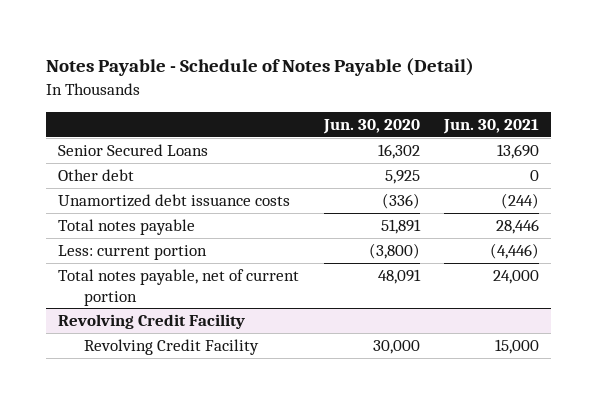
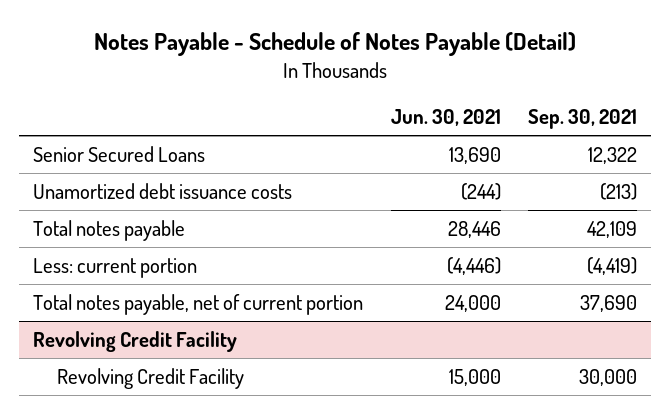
[322,118,420,134] Jun. 30, 2020 -> none
none -> [528,109,638,130] Sep. 30, 2021
[58,169,135,182] Other debt -> none

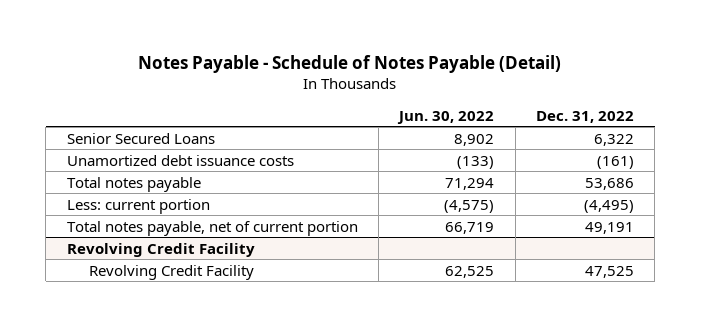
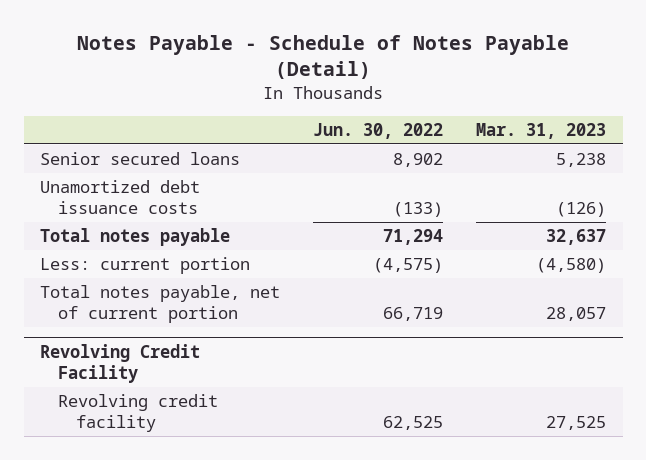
[536,110,635,123] Dec. 31, 2022 -> none
none -> [476,122,607,139] Mar. 31, 2023
[66,132,215,144] Senior Secured Loans -> [40,152,241,166] Senior secured loans
[88,264,254,280] Revolving Credit Facility -> [58,394,219,433] Revolving credit facility

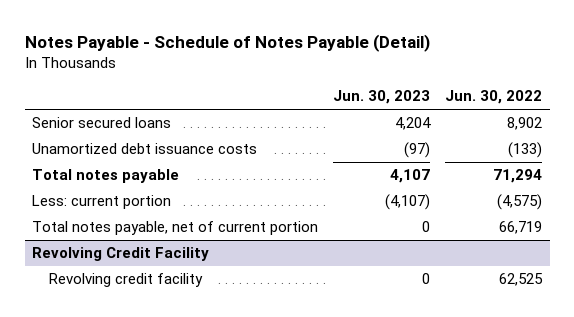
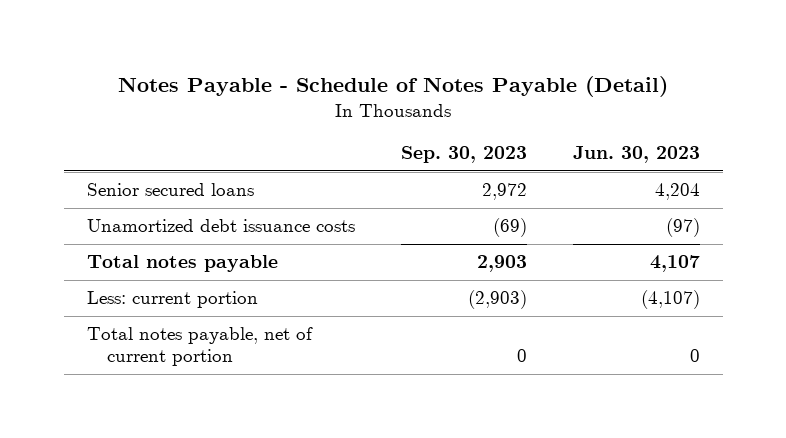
[445,90,543,105] Jun. 30, 2022 -> none
none -> [400,146,527,164] Sep. 30, 2023
[32,247,210,262] Revolving Credit Facility -> none
[48,273,203,288] Revolving credit facility -> none

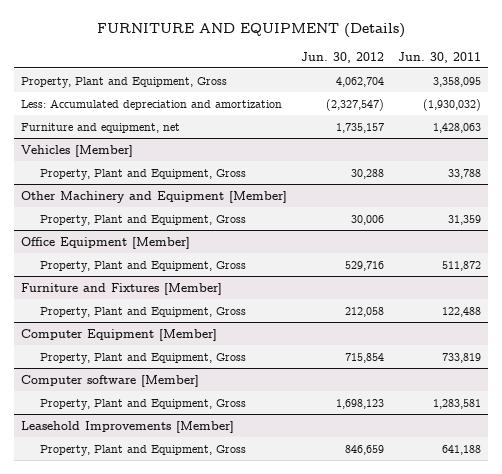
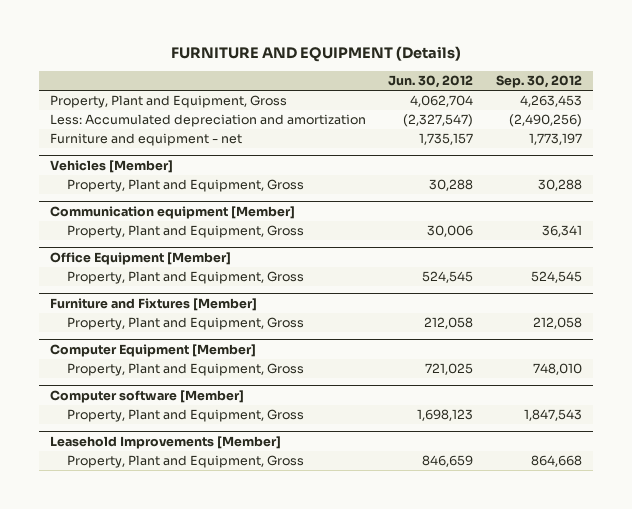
[397,51,481,63] Jun. 30, 2011 -> none
none -> [495,75,582,89] Sep. 30, 2012
[20,122,180,133] Furniture and equipment, net -> [49,133,242,147] Furniture and equipment - net
[20,190,287,203] Other Machinery and Equipment [Member] -> none
none -> [49,206,295,220] Communication equipment [Member]
[344,260,384,271] 529,716 -> [422,271,474,284] 524,545
[344,352,384,363] 715,854 -> [425,363,474,376] 721,025

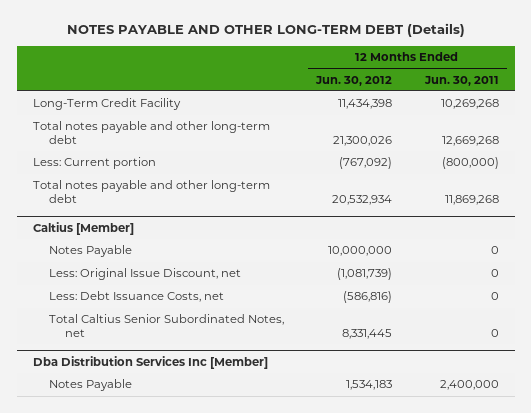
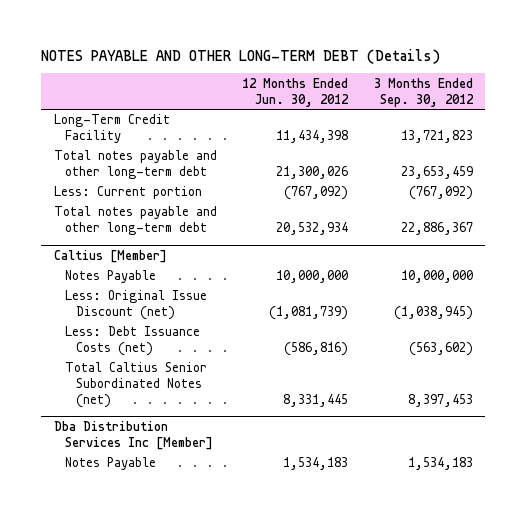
[423,75,499,86] Jun. 30, 2011 -> none
none -> [373,77,474,107] 3 Months Ended Sep. 30, 2012
[48,268,241,281] Less: Original Issue Discount, net -> [64,290,207,321] Less: Original Issue Discount (net)
[48,291,224,303] Less: Debt Issuance Costs, net -> [64,326,200,357] Less: Debt Issuance Costs (net)
[48,314,284,338] Total Caltius Senior Subordinated Notes, net -> [64,362,207,409] Total Caltius Senior Subordinated Notes (net)

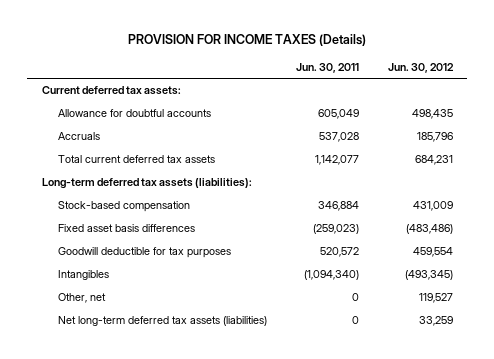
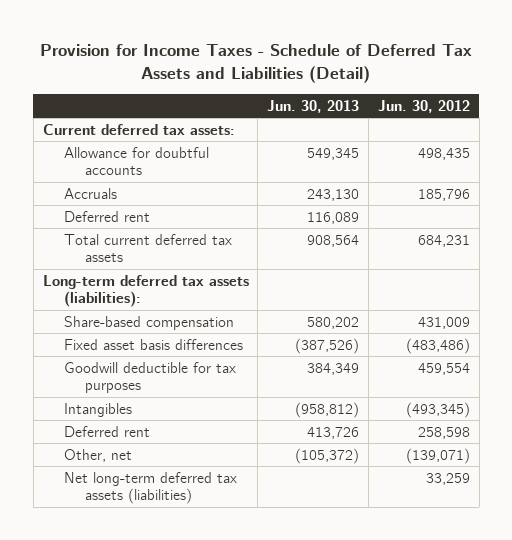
[128,34,367,47] PROVISION FOR INCOME TAXES (Details) -> [40,44,473,84] Provision for Income Taxes - Schedule of Deferred Tax Assets and Liabilities (Detail)
[295,62,359,73] Jun. 30, 2011 -> none
none -> [267,99,360,113] Jun. 30, 2013
none -> [63,210,150,222] Deferred rent
[58,201,191,213] Stock-based compensation -> [63,315,234,330] Share-based compensation
none -> [63,425,150,437] Deferred rent
[418,293,453,304] 119,527 -> [405,447,470,464] (139,071)

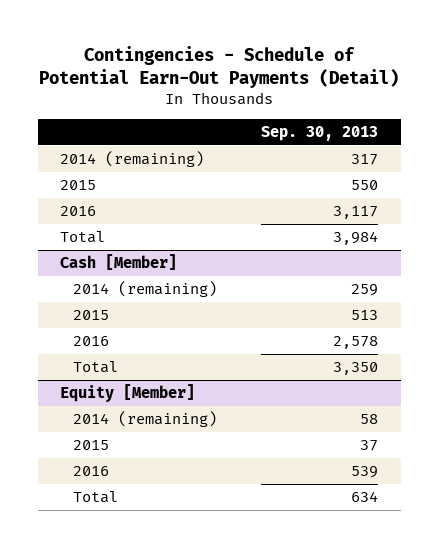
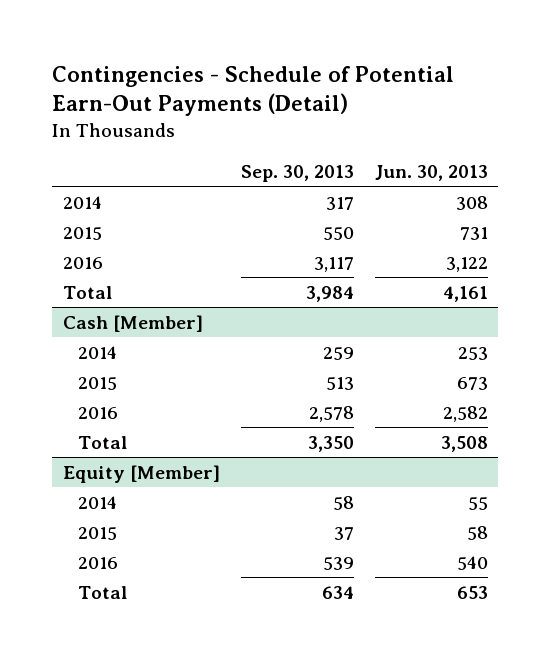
none -> [374,164,488,181] Jun. 30, 2013
[59,151,204,168] 2014 (remaining) -> [62,195,102,209] 2014
[73,281,218,298] 2014 (remaining) -> [78,345,118,359] 2014
[73,411,218,428] 2014 (remaining) -> [78,495,118,509] 2014

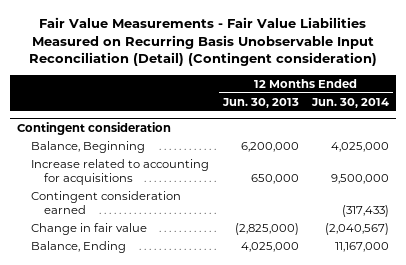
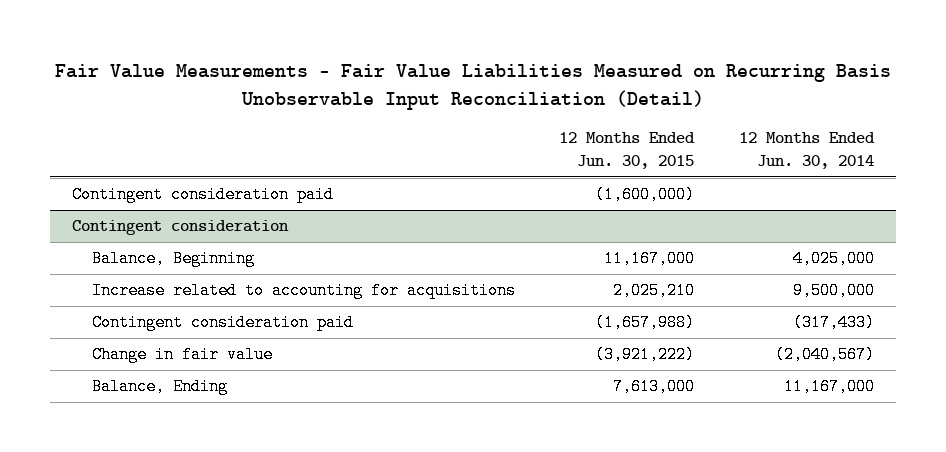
[29,16,378,67] Fair Value Measurements - Fair Value Liabilities Measured on Recurring Basis Unobservable Input Reconciliation (Detail) (Contingent consideration) -> [54,64,891,110] Fair Value Measurements - Fair Value Liabilities Measured on Recurring Basis Unobservable Input Reconciliation (Detail)
[221,97,299,108] Jun. 30, 2013 -> none
none -> [559,132,696,170] 12 Months Ended Jun. 30, 2015
none -> [72,186,335,204] Contingent consideration paid
[30,191,181,214] Contingent consideration earned -> [91,314,354,332] Contingent consideration paid

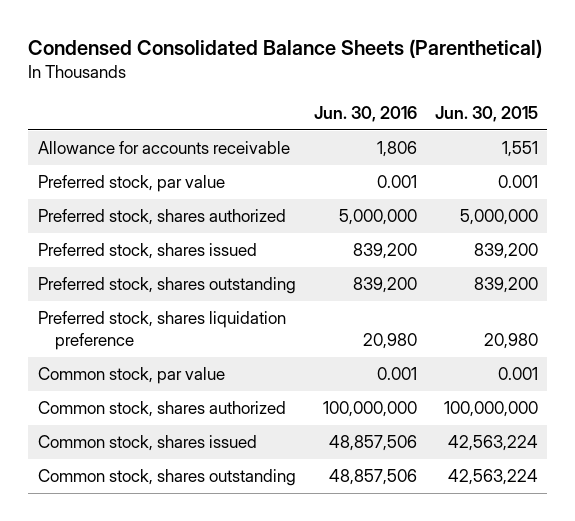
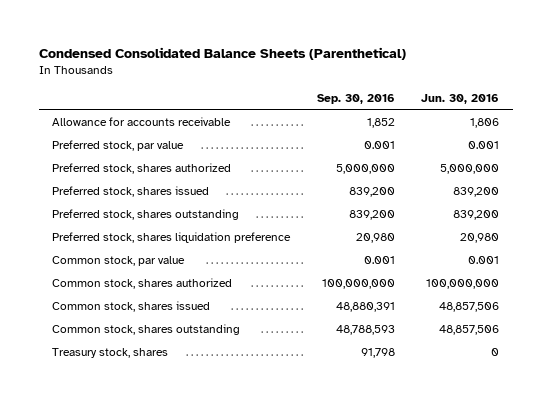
[434,105,538,122] Jun. 30, 2015 -> none
none -> [316,93,395,104] Sep. 30, 2016
none -> [52,347,169,358] Treasury stock, shares

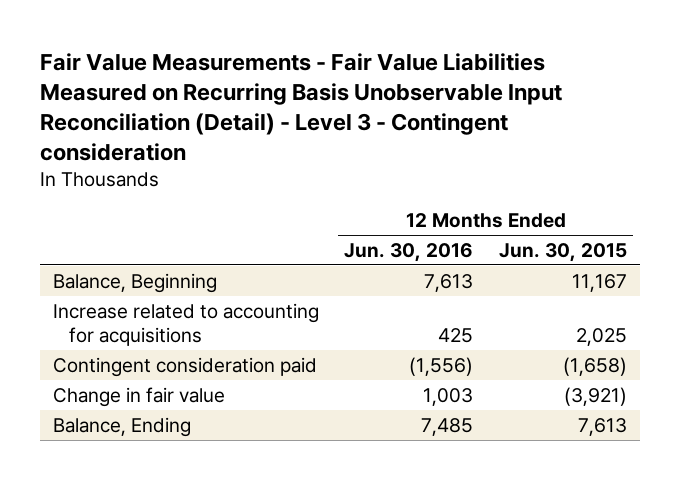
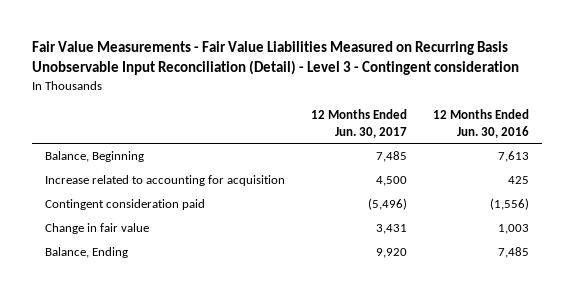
[498,243,627,263] Jun. 30, 2015 -> none
none -> [310,108,407,138] 12 Months Ended Jun. 30, 2017
[52,302,319,346] Increase related to accounting for acquisitions -> [44,175,285,187] Increase related to accounting for acquisition

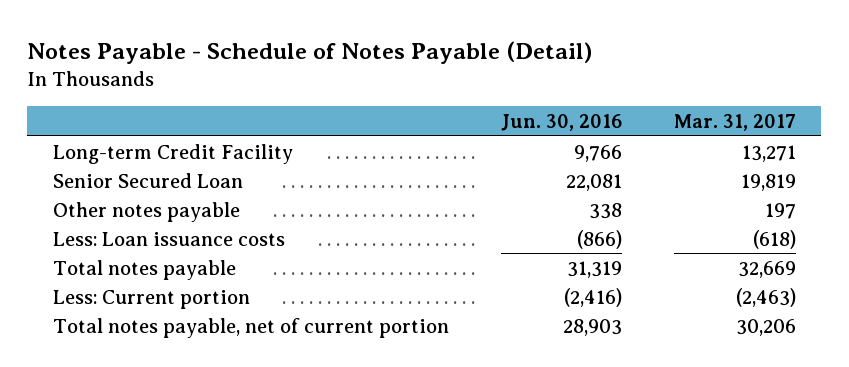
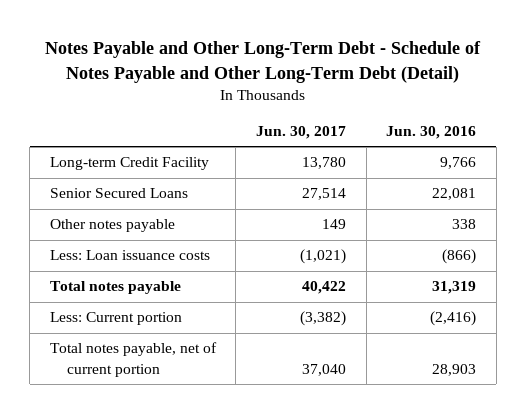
[27,40,593,64] Notes Payable - Schedule of Notes Payable (Detail) -> [44,41,481,83] Notes Payable and Other Long-Term Debt - Schedule of Notes Payable and Other Long-Term Debt (Detail)
[673,113,796,131] Mar. 31, 2017 -> none
none -> [255,126,346,140] Jun. 30, 2017
[53,172,244,188] Senior Secured Loan -> [49,188,188,199] Senior Secured Loans

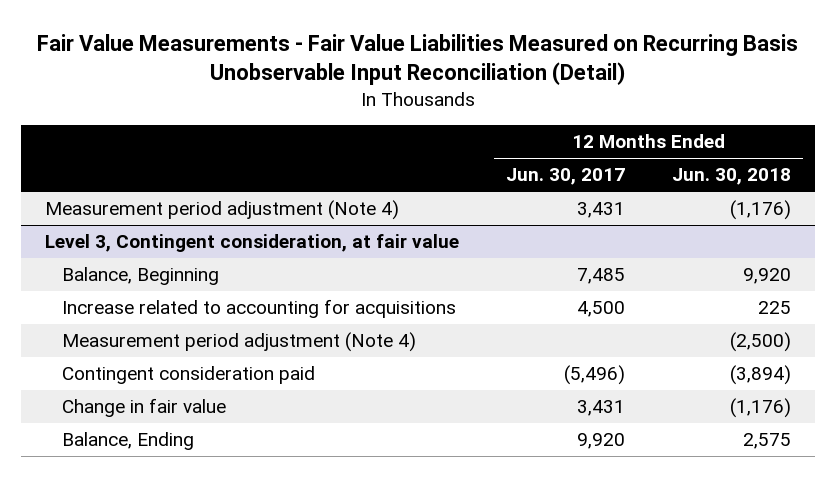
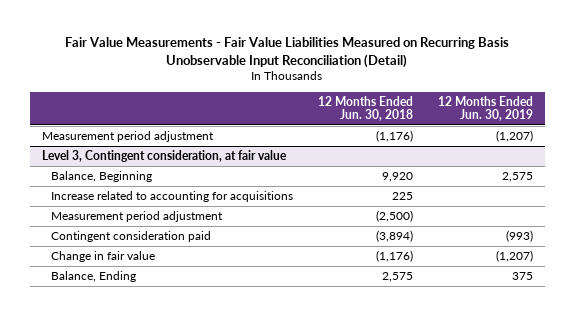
[506,168,626,186] Jun. 30, 2017 -> none
none -> [437,95,533,121] 12 Months Ended Jun. 30, 2019
[44,200,399,221] Measurement period adjustment (Note 4) -> [41,130,214,142] Measurement period adjustment
[62,332,417,353] Measurement period adjustment (Note 4) -> [51,210,224,222] Measurement period adjustment

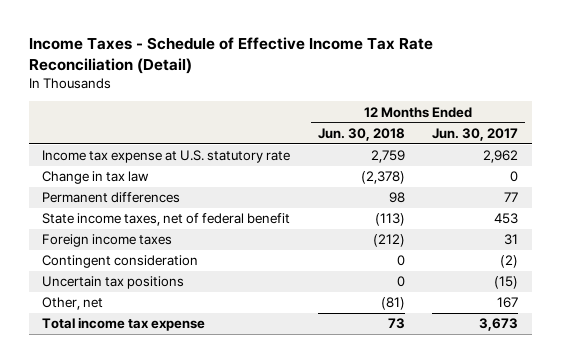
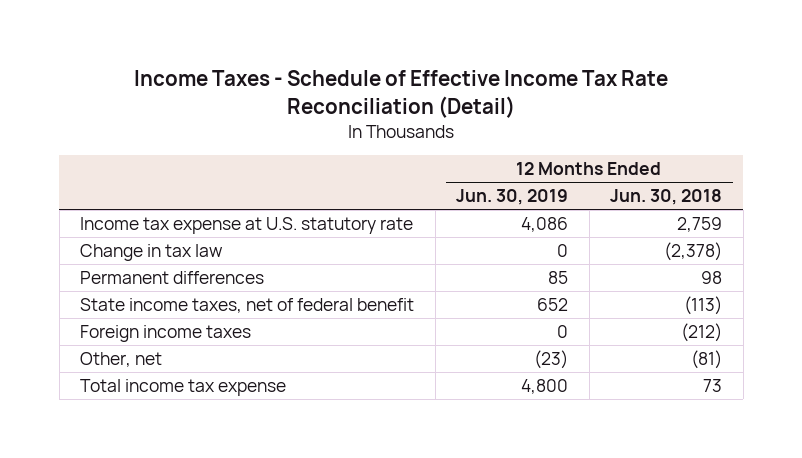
[432,127,519,141] Jun. 30, 2017 -> none
none -> [456,189,569,206] Jun. 30, 2019
[42,255,199,269] Contingent consideration -> none
[42,276,185,290] Uncertain tax positions -> none

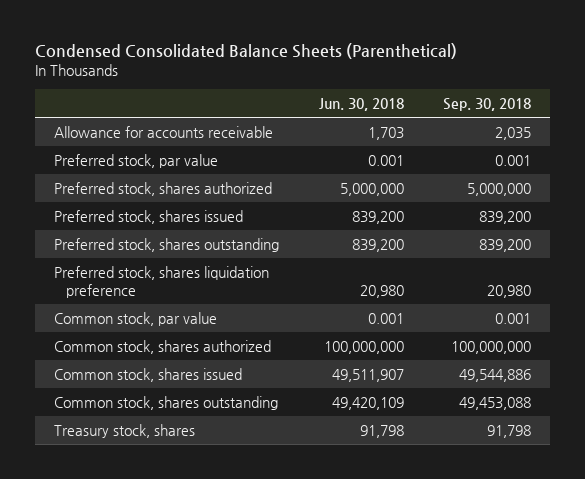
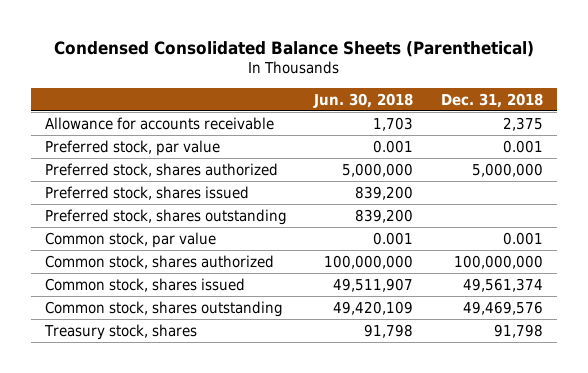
[442,98,531,112] Sep. 30, 2018 -> none
none -> [441,92,544,108] Dec. 31, 2018
[54,265,270,298] Preferred stock, shares liquidation preference -> none

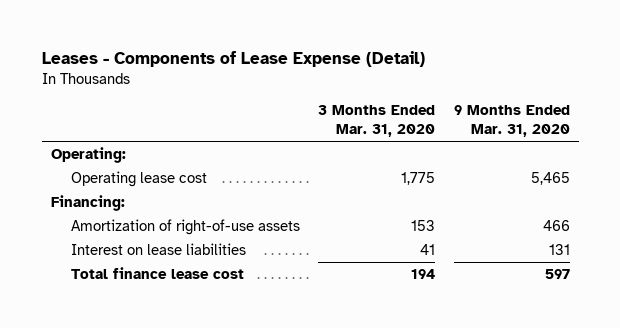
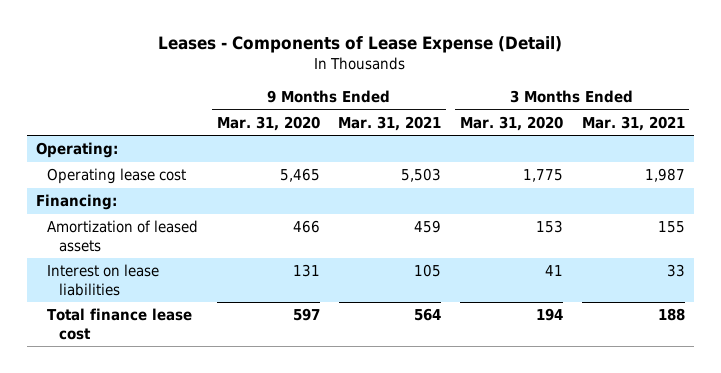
none -> [338,115,442,131] Mar. 31, 2021
none -> [581,115,685,131] Mar. 31, 2021
[71,218,301,235] Amortization of right-of-use assets -> [47,220,199,252] Amortization of leased assets

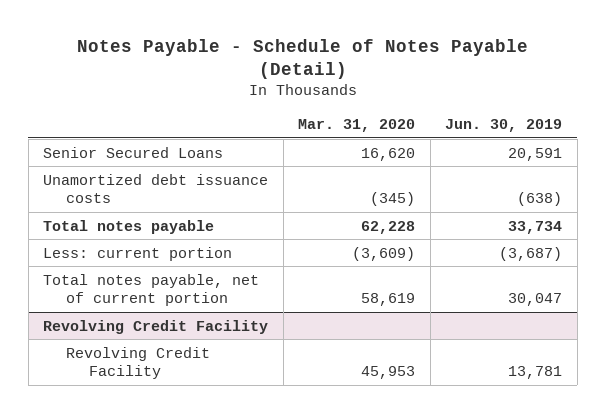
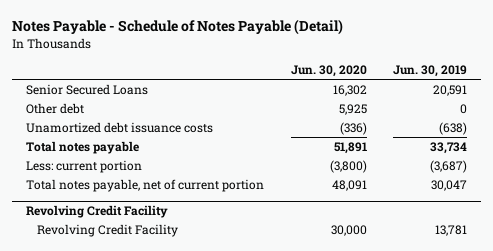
[298,118,416,132] Mar. 31, 2020 -> none
none -> [290,64,367,77] Jun. 30, 2020
none -> [25,102,84,114] Other debt

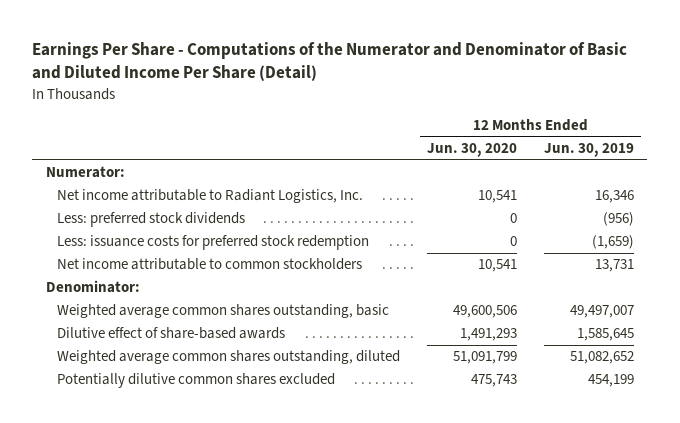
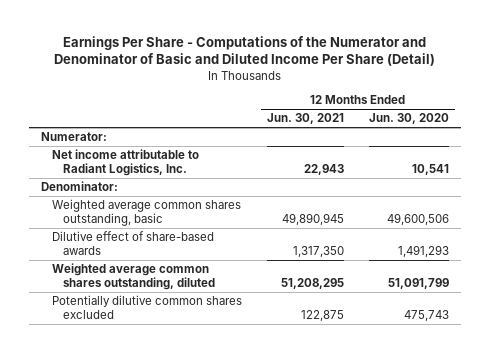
[543,142,634,157] Jun. 30, 2019 -> none
none -> [267,113,345,125] Jun. 30, 2021
[57,212,246,228] Less: preferred stock dividends -> none
[57,235,370,251] Less: issuance costs for preferred stock redemption -> none
[57,258,363,271] Net income attributable to common stockholders -> none

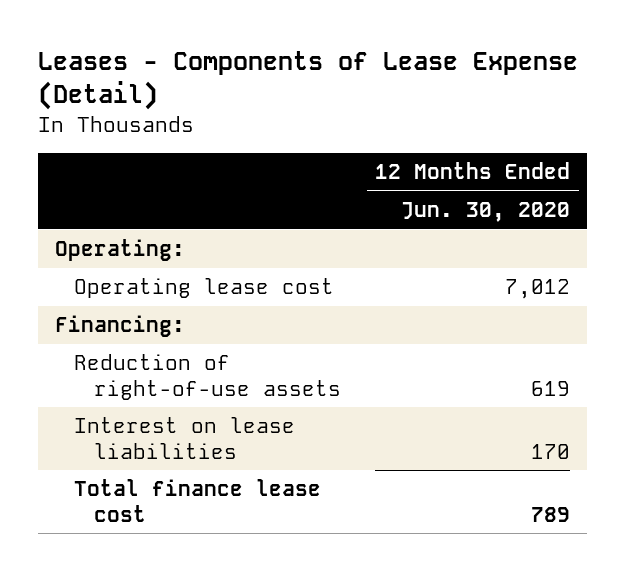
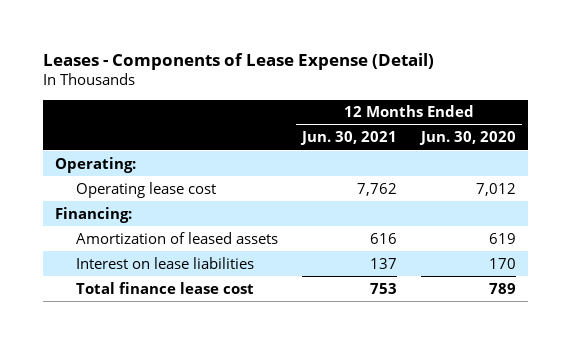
none -> [299,131,397,146] Jun. 30, 2021
[74,354,342,400] Reduction of right-of-use assets -> [75,231,278,244] Amortization of leased assets

